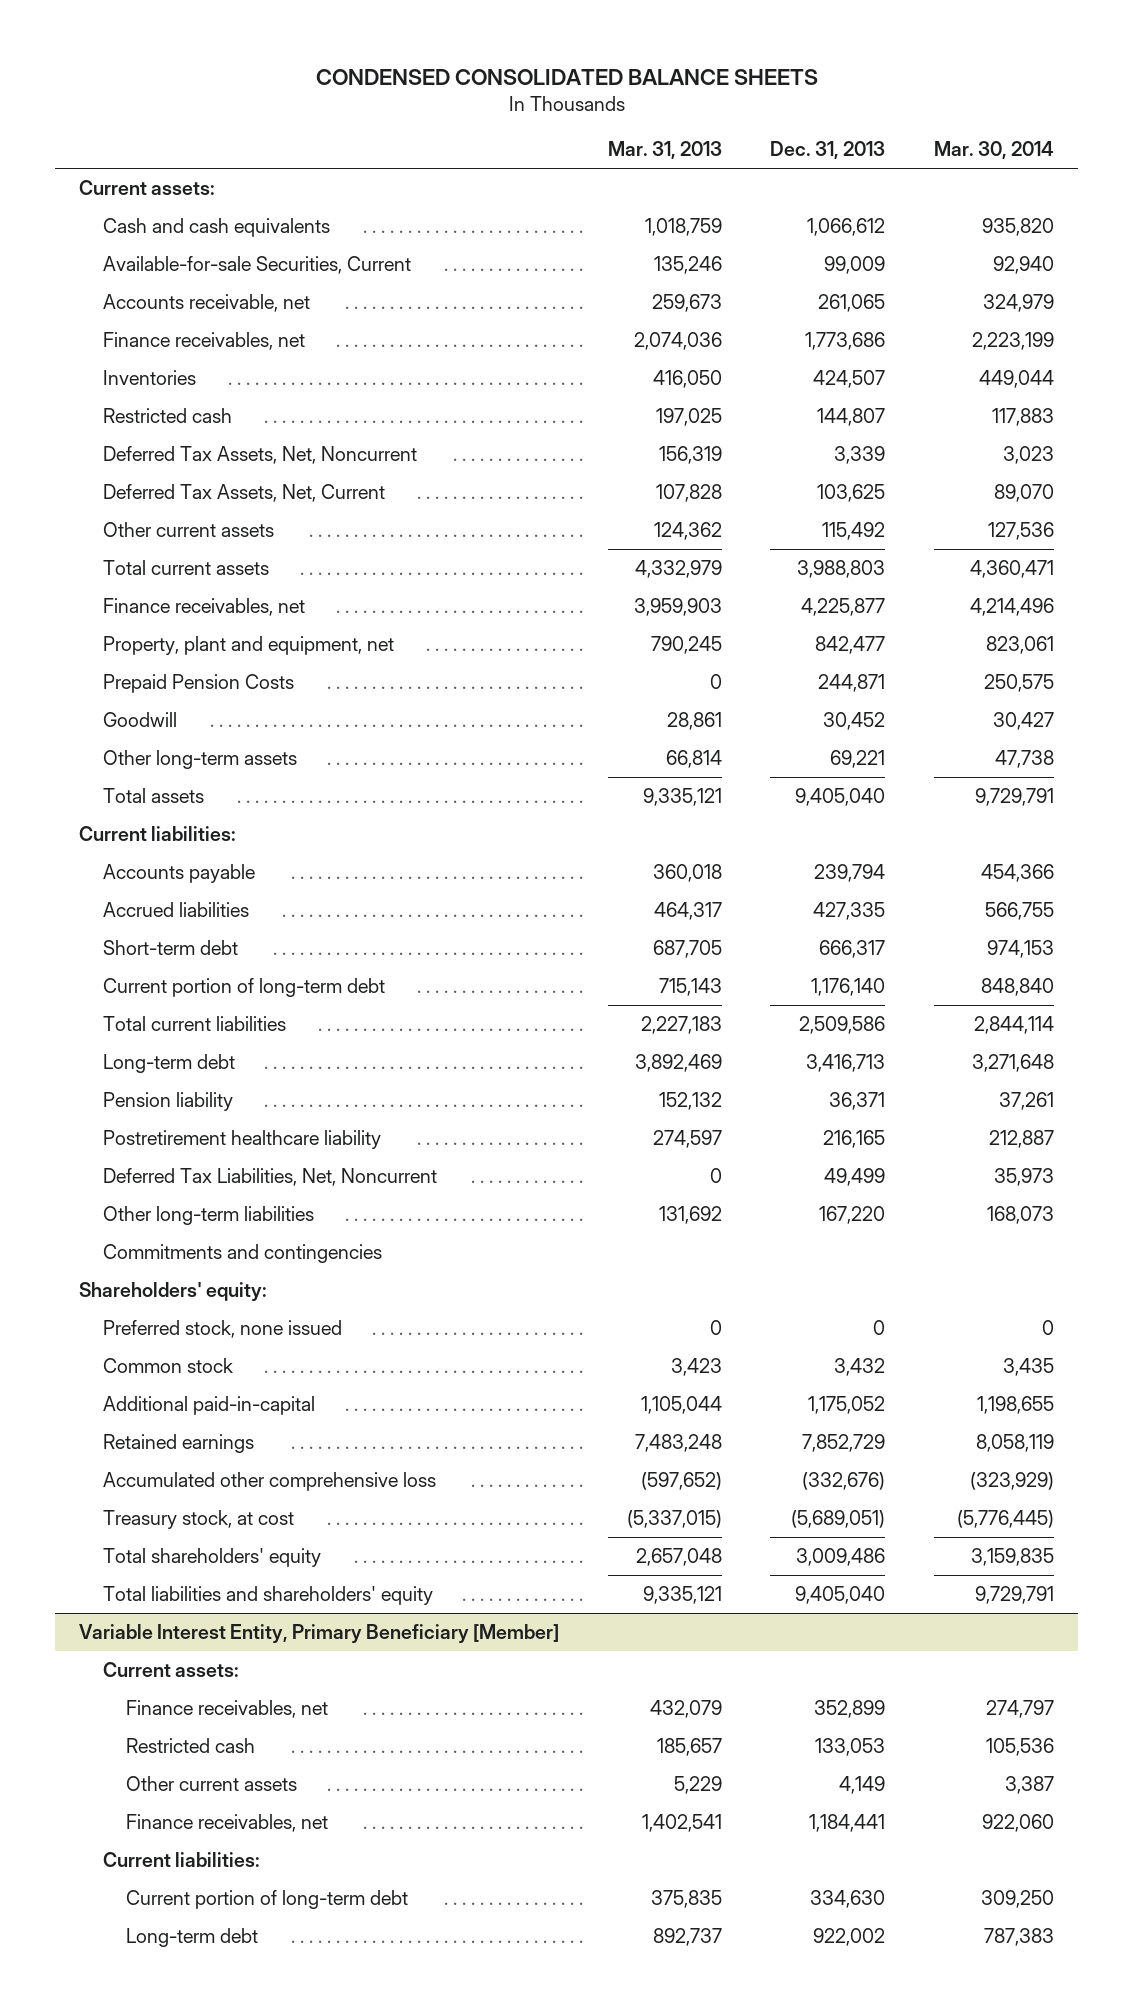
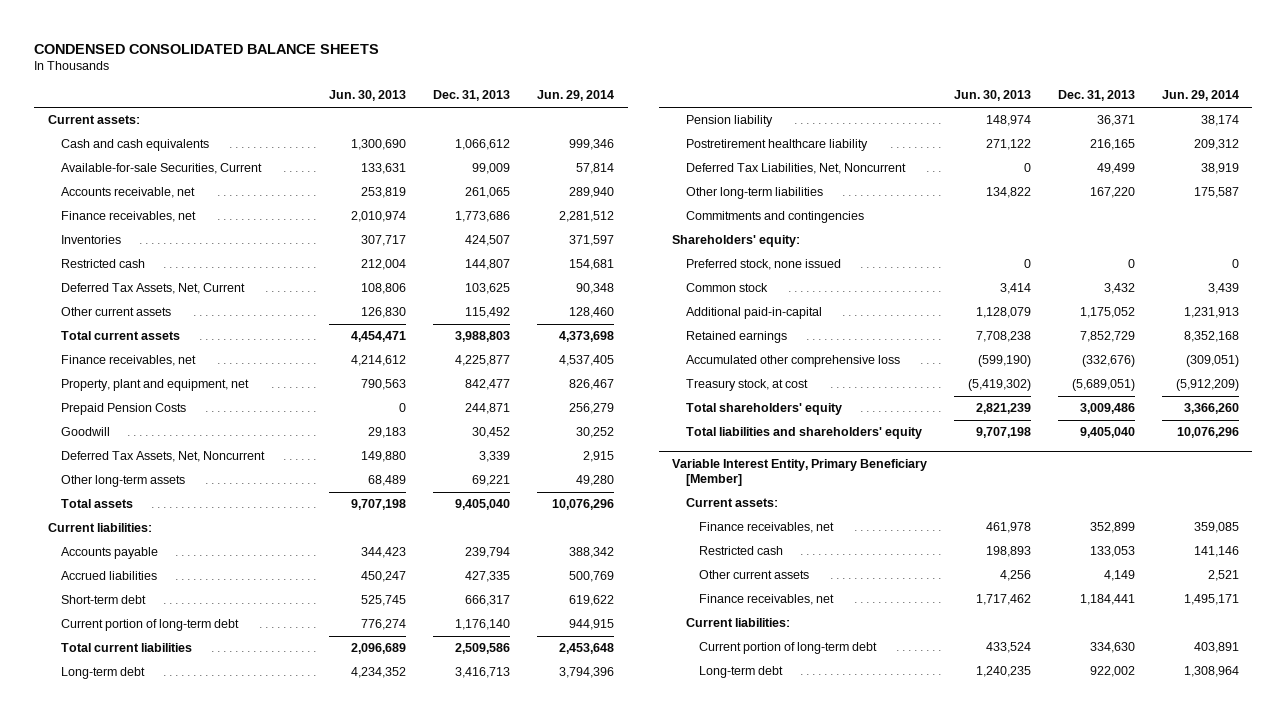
[607,141,722,160] Mar. 31, 2013 -> none
[933,141,1054,160] Mar. 30, 2014 -> none
none -> [329,90,407,102] Jun. 30, 2013
none -> [537,90,615,102] Jun. 29, 2014
[102,446,417,465] Deferred Tax Assets, Net, Noncurrent -> [60,451,265,463] Deferred Tax Assets, Net, Noncurrent

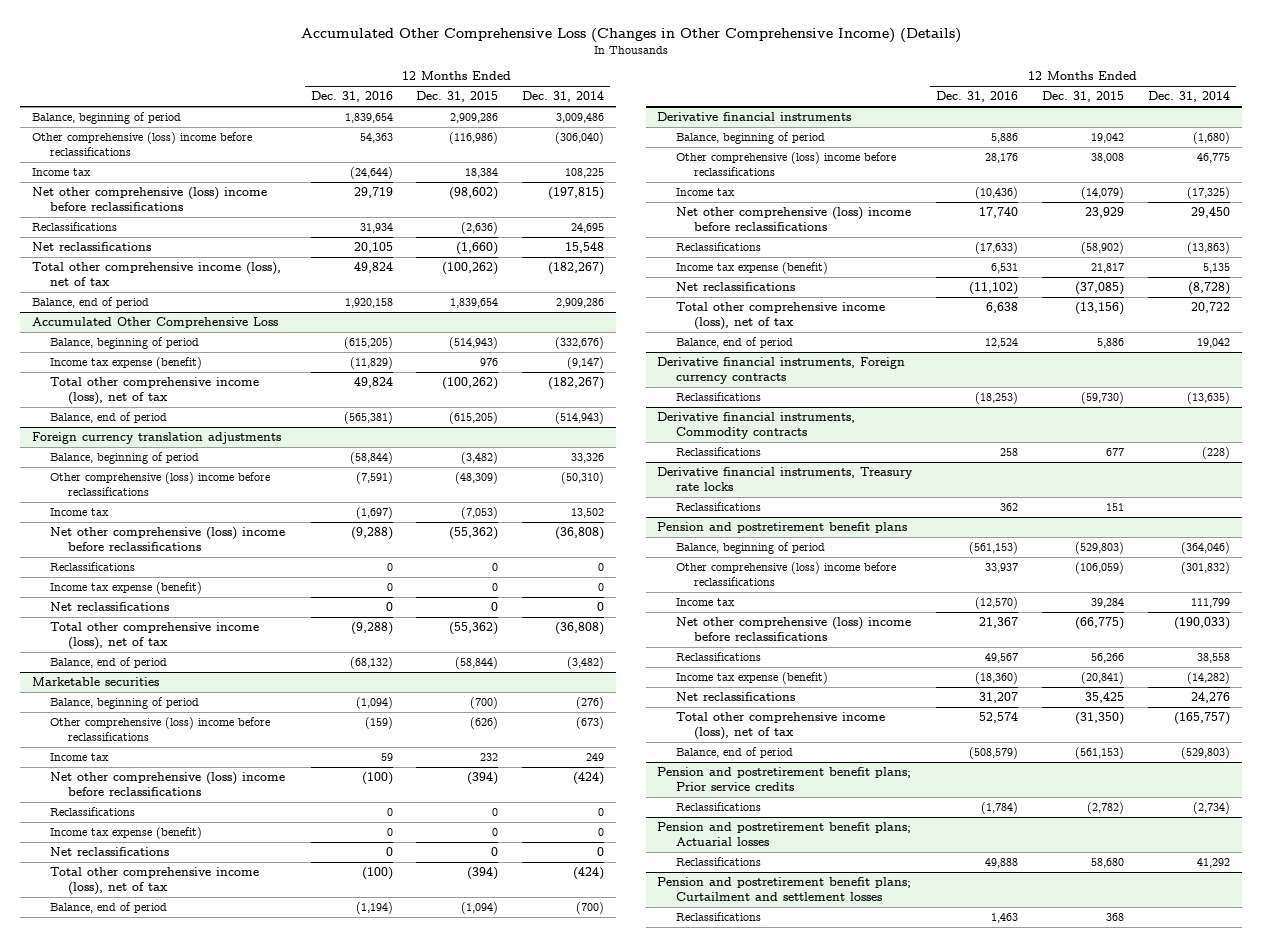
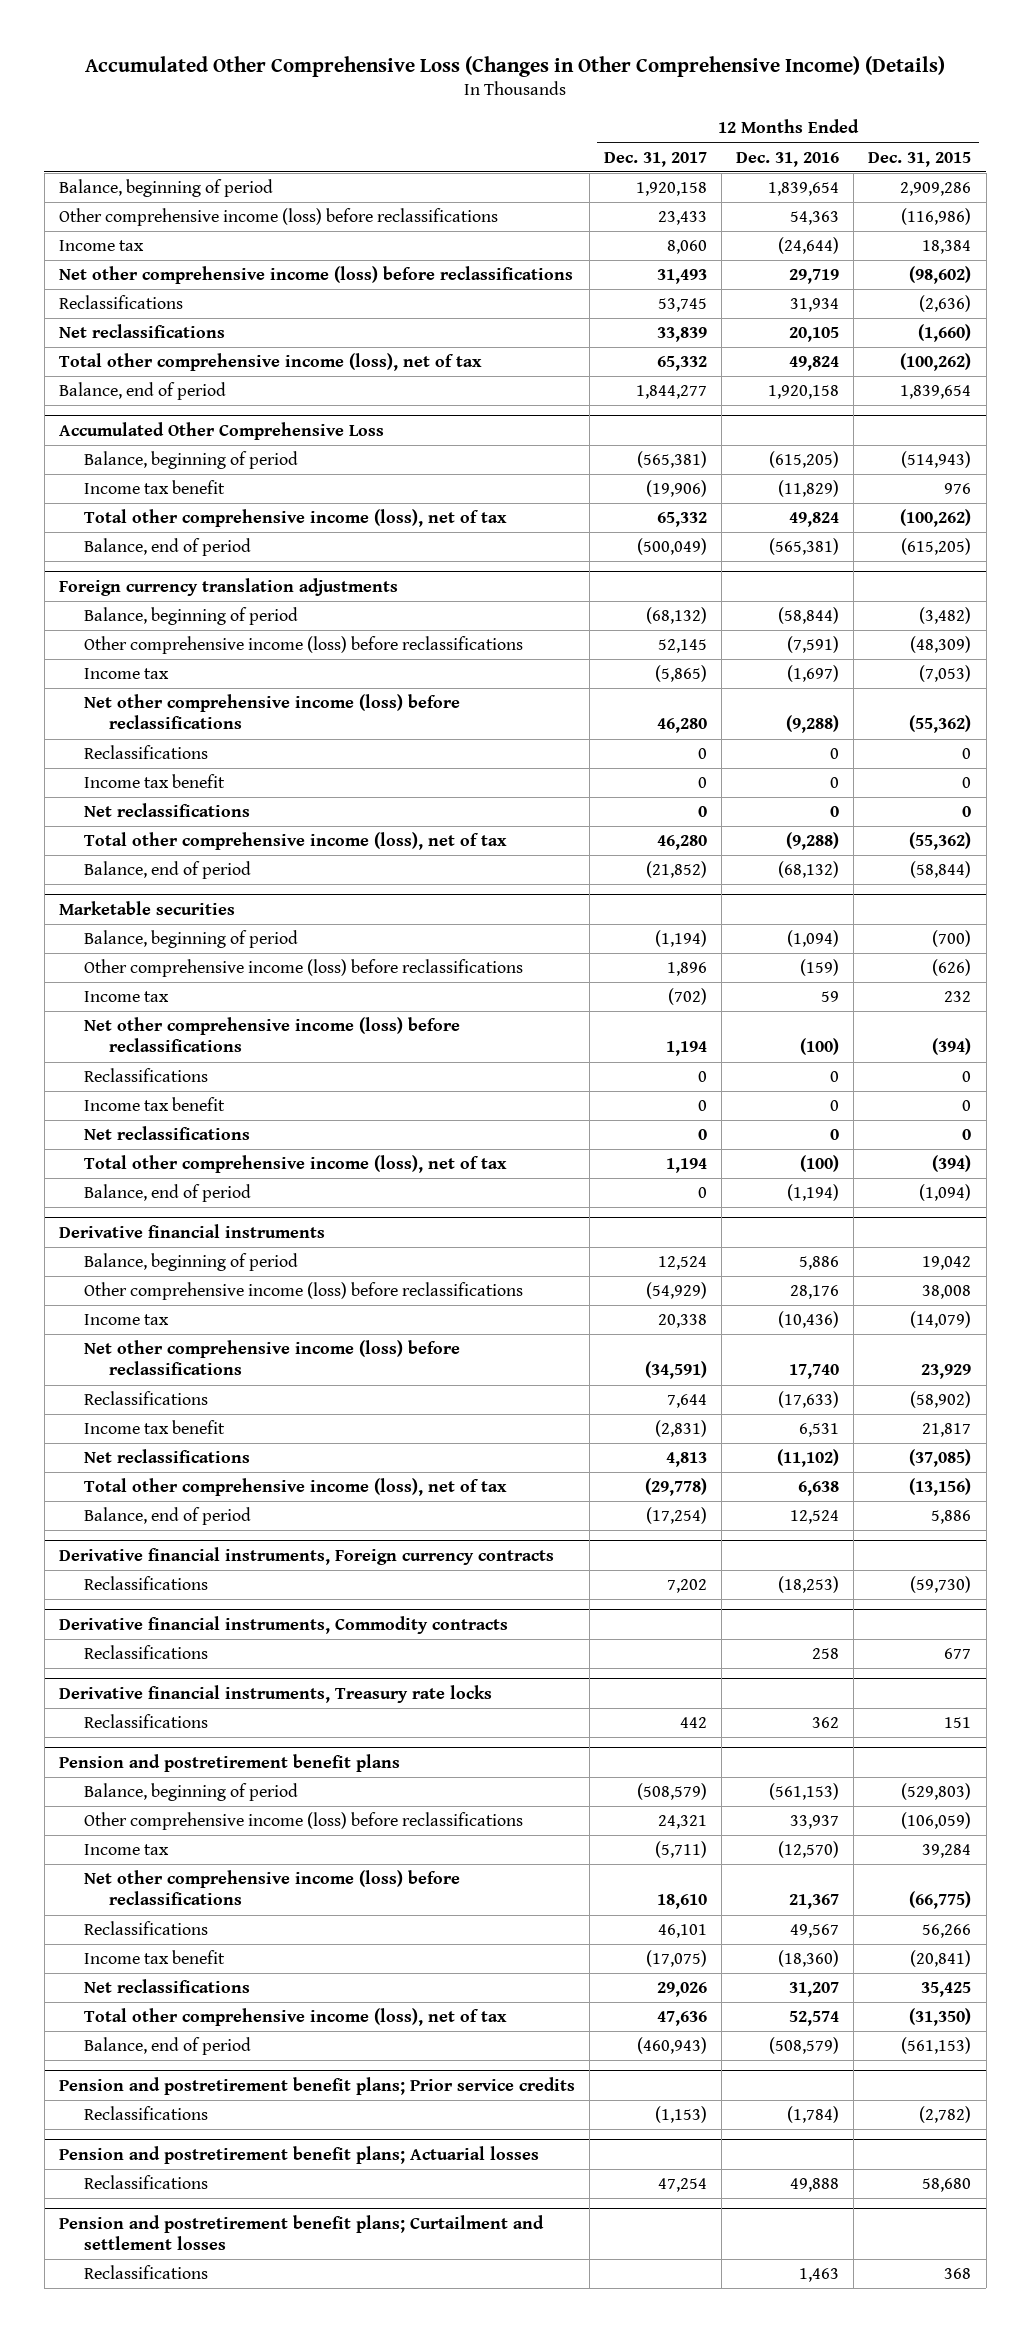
[522,91,605,103] Dec. 31, 2014 -> none
none -> [603,151,707,167] Dec. 31, 2017
[31,132,252,157] Other comprehensive (loss) income before reclassifications -> [58,208,498,227] Other comprehensive income (loss) before reclassifications
[31,187,267,212] Net other comprehensive (loss) income before reclassifications -> [58,266,573,285] Net other comprehensive income (loss) before reclassifications
[50,357,203,370] Income tax expense (benefit) -> [83,480,225,495] Income tax benefit
[50,472,271,497] Other comprehensive (loss) income before reclassifications -> [83,636,523,655] Other comprehensive income (loss) before reclassifications
[50,527,286,552] Net other comprehensive (loss) income before reclassifications -> [83,694,460,730] Net other comprehensive income (loss) before reclassifications
[50,582,203,595] Income tax expense (benefit) -> [83,774,225,789] Income tax benefit
[50,717,271,742] Other comprehensive (loss) income before reclassifications -> [83,959,523,978] Other comprehensive income (loss) before reclassifications
[50,772,286,797] Net other comprehensive (loss) income before reclassifications -> [83,1017,460,1053] Net other comprehensive income (loss) before reclassifications
[50,827,203,840] Income tax expense (benefit) -> [83,1097,225,1112] Income tax benefit
[675,152,896,177] Other comprehensive (loss) income before reclassifications -> [83,1282,523,1301] Other comprehensive income (loss) before reclassifications
[675,207,911,232] Net other comprehensive (loss) income before reclassifications -> [83,1340,460,1376] Net other comprehensive income (loss) before reclassifications
[675,262,828,275] Income tax expense (benefit) -> [83,1420,225,1435] Income tax benefit
[675,562,896,587] Other comprehensive (loss) income before reclassifications -> [83,1812,523,1831] Other comprehensive income (loss) before reclassifications
[675,617,911,642] Net other comprehensive (loss) income before reclassifications -> [83,1870,460,1906] Net other comprehensive income (loss) before reclassifications
[675,672,828,685] Income tax expense (benefit) -> [83,1950,225,1965] Income tax benefit

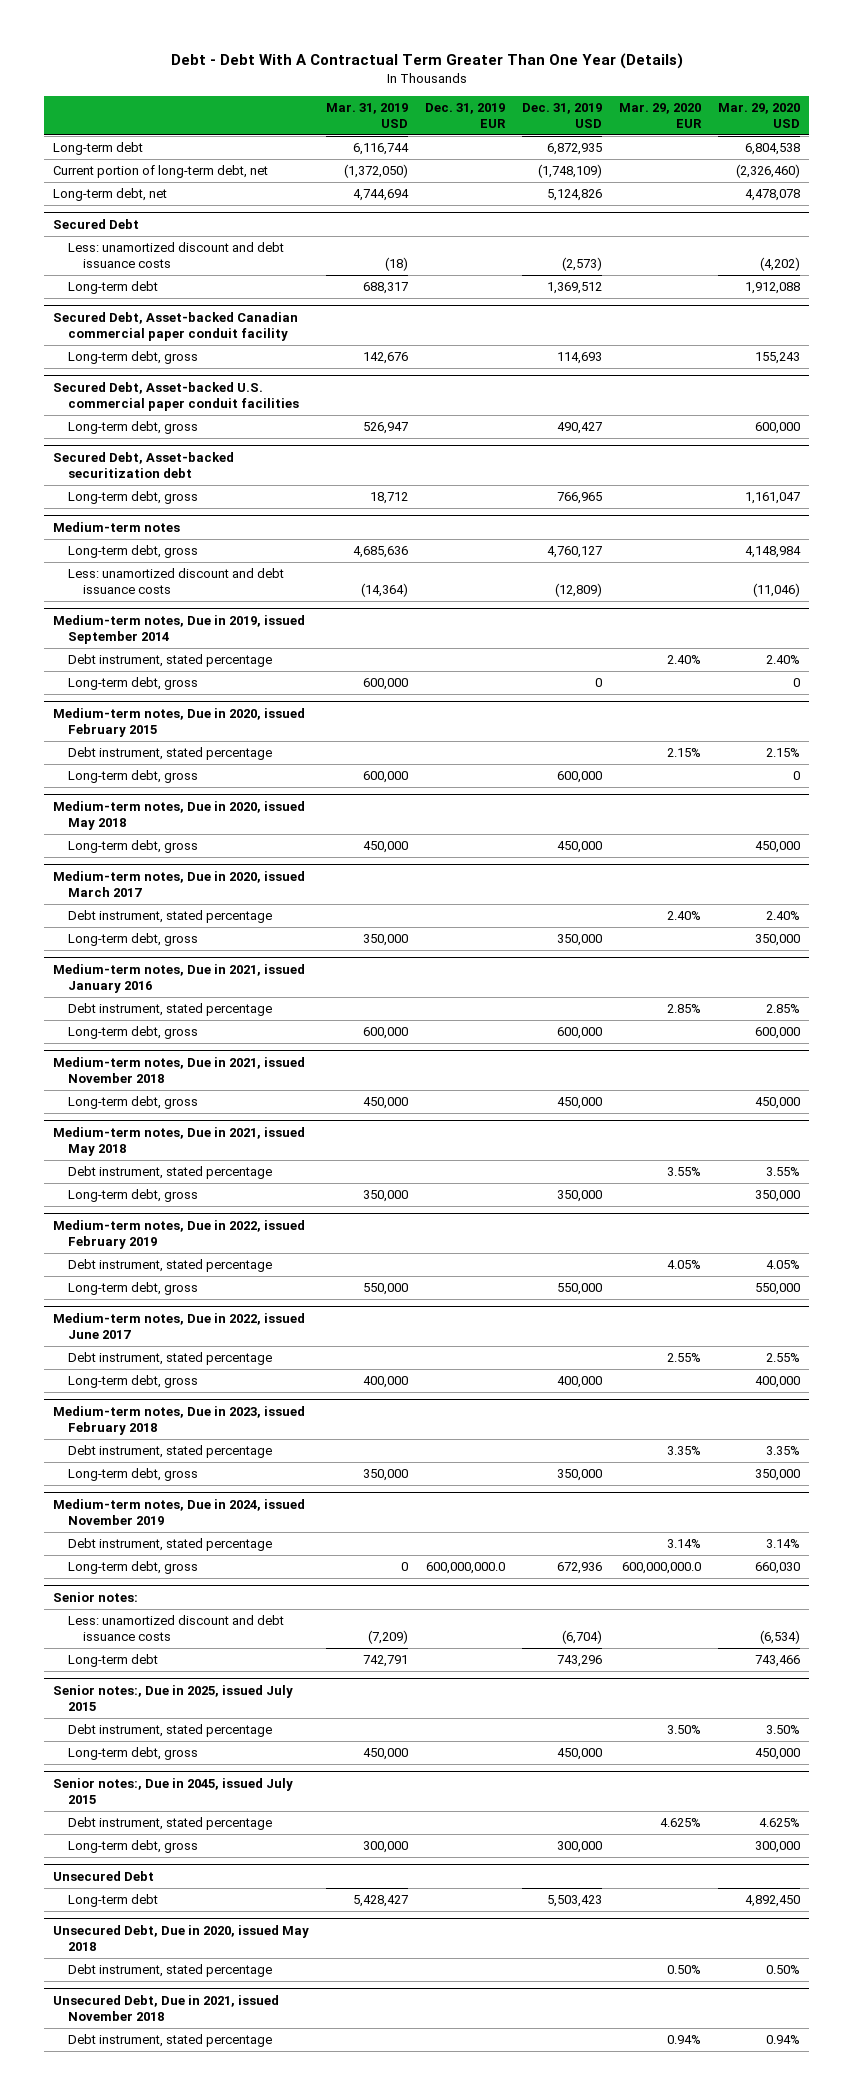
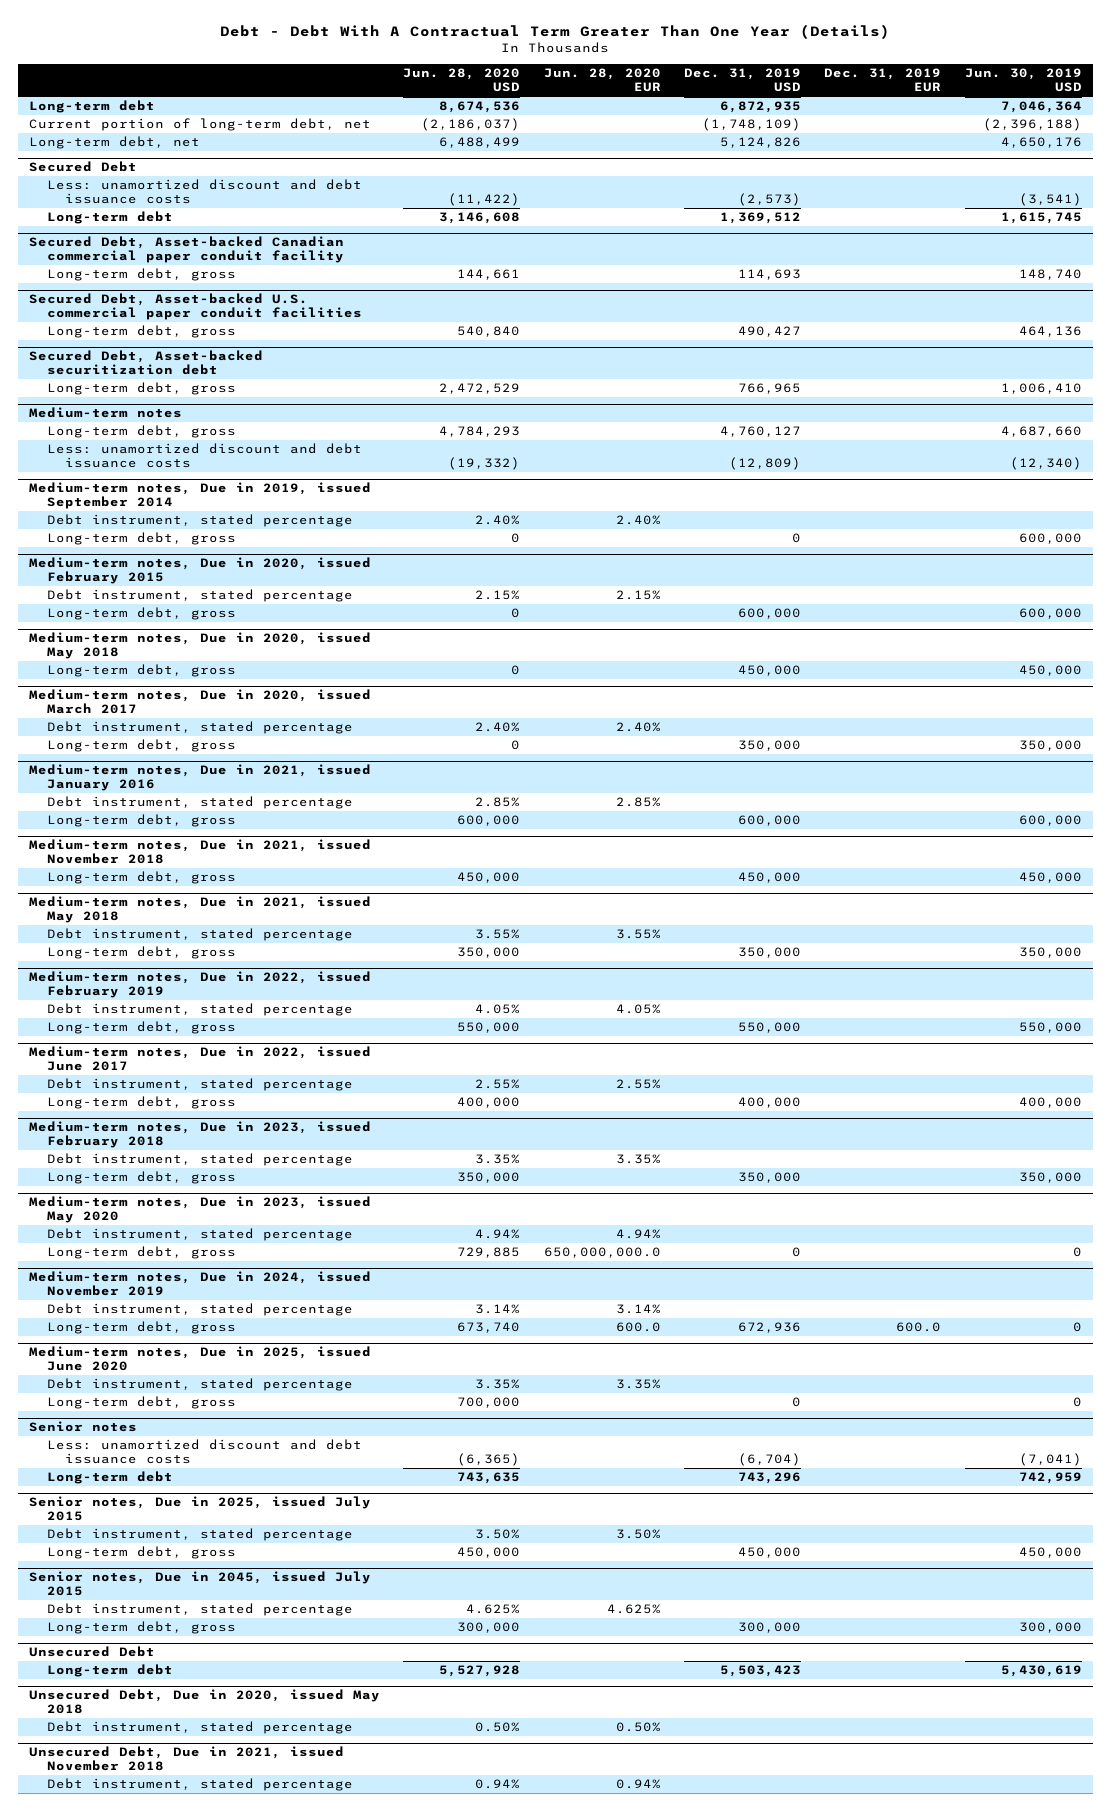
[325,103,408,128] Mar. 31, 2019 USD -> none
[619,103,703,128] Mar. 29, 2020 EUR -> none
[718,103,801,128] Mar. 29, 2020 USD -> none
none -> [403,68,521,93] Jun. 28, 2020 USD
none -> [543,68,661,93] Jun. 28, 2020 EUR
none -> [964,68,1082,93] Jun. 30, 2019 USD
none -> [29,1196,372,1224] Medium-term notes, Due in 2023, issued May 2020
none -> [46,1228,353,1242] Debt instrument, stated percentage
none -> [46,1246,236,1260] Long-term debt, gross
[426,1562,506,1575] 600,000,000.0 -> [896,1322,942,1333] 600.0
none -> [29,1346,372,1372] Medium-term notes, Due in 2025, issued June 2020
none -> [46,1378,353,1392] Debt instrument, stated percentage
none -> [46,1396,236,1410] Long-term debt, gross
[52,1592,138,1603] Senior notes: -> [29,1421,138,1433] Senior notes
[52,1685,293,1711] Senior notes:, Due in 2025, issued July 2015 -> [29,1496,372,1522] Senior notes, Due in 2025, issued July 2015
[52,1778,293,1804] Senior notes:, Due in 2045, issued July 2015 -> [29,1571,372,1597] Senior notes, Due in 2045, issued July 2015

